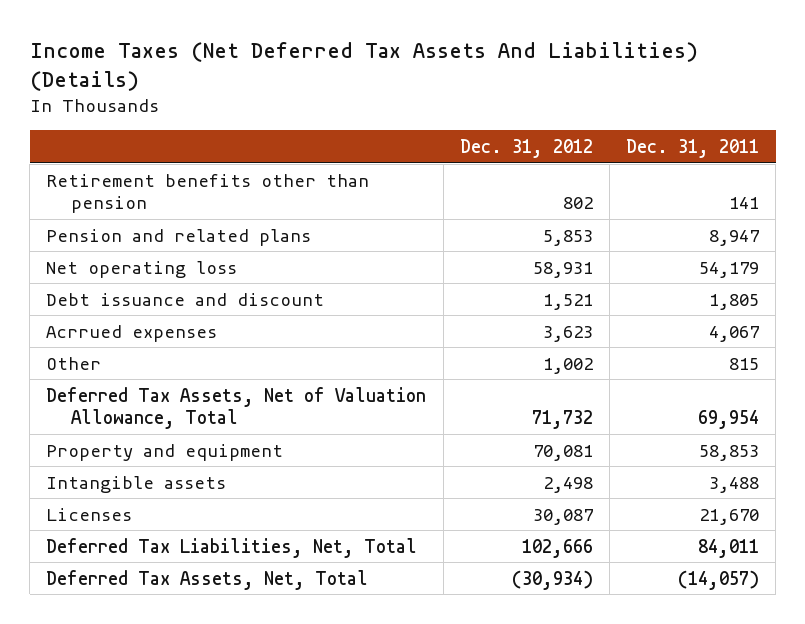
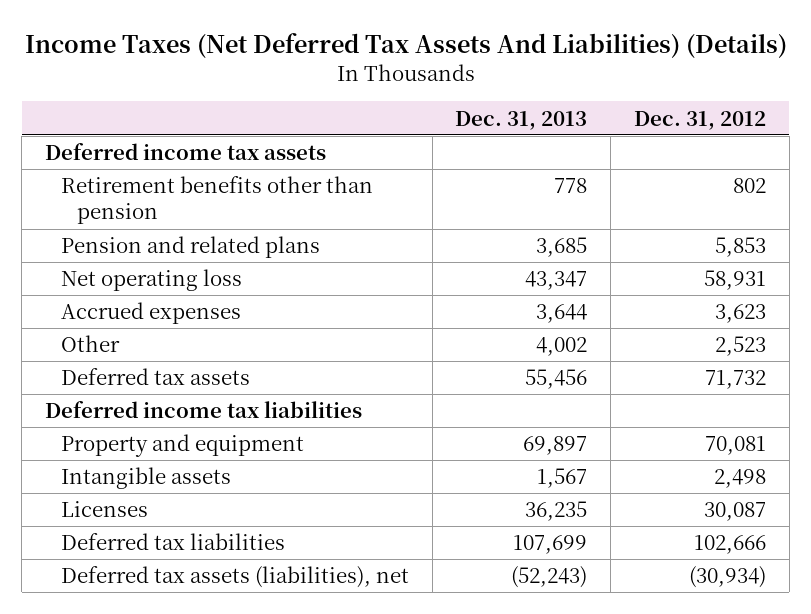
[625,138,759,158] Dec. 31, 2011 -> none
none -> [455,110,588,130] Dec. 31, 2013
none -> [44,143,326,161] Deferred income tax assets
[46,292,325,306] Debt issuance and discount -> none
[46,324,218,342] Acrrued expenses -> [60,302,241,325] Accrued expenses
[542,357,593,374] 1,002 -> [715,336,767,357] 2,523
[46,386,427,430] Deferred Tax Assets, Net of Valuation Allowance, Total -> [60,368,250,386] Deferred tax assets
none -> [44,401,362,419] Deferred income tax liabilities
[46,537,418,558] Deferred Tax Liabilities, Net, Total -> [60,533,285,551] Deferred tax liabilities
[46,569,369,590] Deferred Tax Assets, Net, Total -> [60,566,409,589] Deferred tax assets (liabilities), net

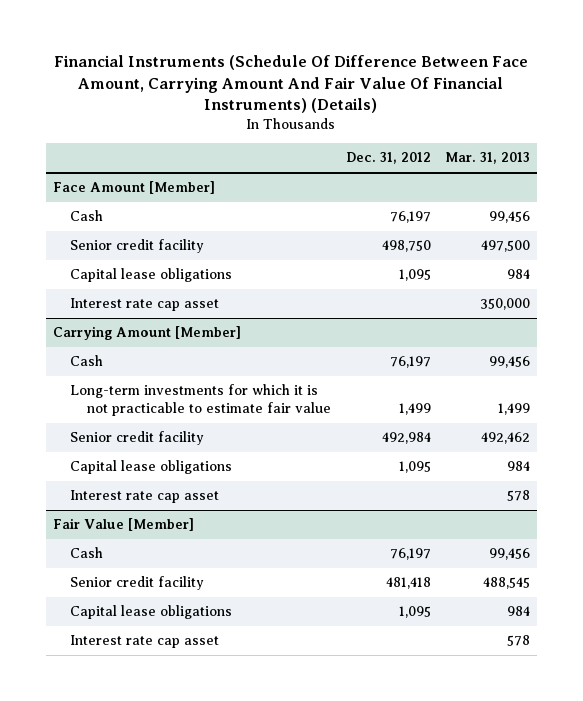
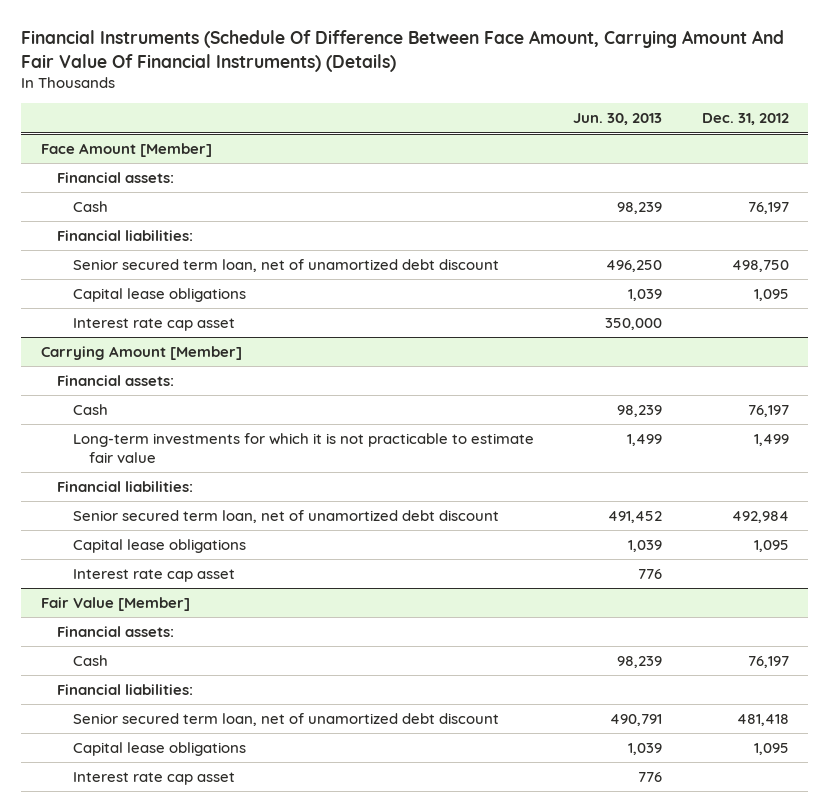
[444,152,530,165] Mar. 31, 2013 -> none
none -> [573,113,663,126] Jun. 30, 2013
none -> [56,171,174,183] Financial assets:
none -> [56,229,193,241] Financial liabilities:
[69,239,204,254] Senior credit facility -> [72,258,499,272] Senior secured term loan, net of unamortized debt discount
none -> [56,374,174,386] Financial assets:
none -> [56,480,193,492] Financial liabilities:
[69,431,204,446] Senior credit facility -> [72,509,499,523] Senior secured term loan, net of unamortized debt discount
none -> [56,625,174,637] Financial assets:
none -> [56,683,193,695] Financial liabilities:
[69,576,204,591] Senior credit facility -> [72,712,499,726] Senior secured term loan, net of unamortized debt discount

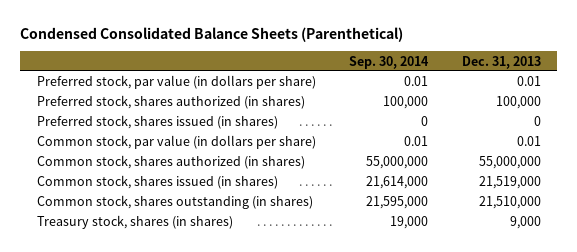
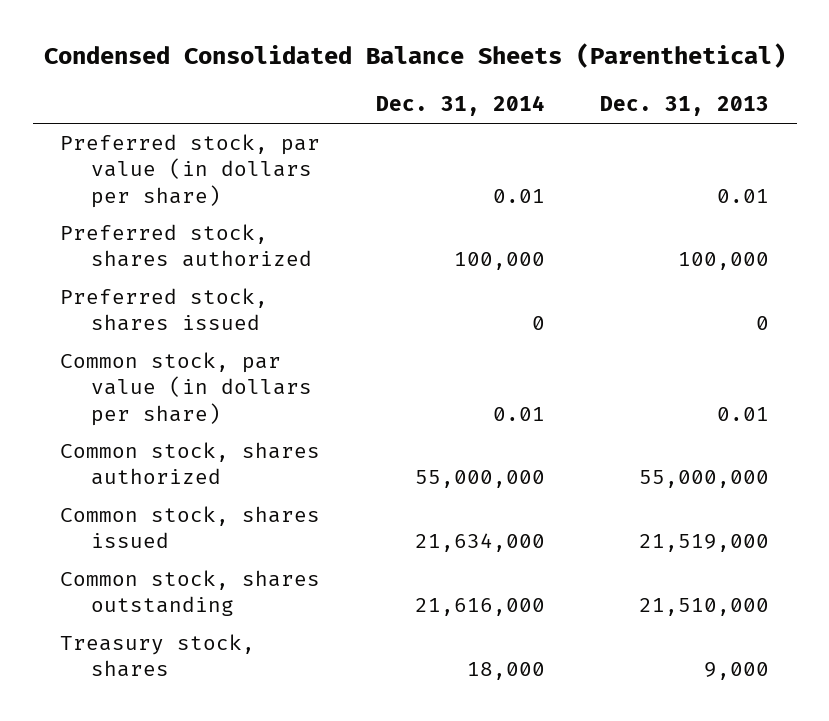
[349,55,430,69] Sep. 30, 2014 -> none
none -> [375,95,545,117] Dec. 31, 2014
[36,95,305,110] Preferred stock, shares authorized (in shares) -> [60,224,312,268] Preferred stock, shares authorized
[36,115,278,130] Preferred stock, shares issued (in shares) -> [60,288,269,332] Preferred stock, shares issued
[36,155,305,170] Common stock, shares authorized (in shares) -> [60,442,321,486] Common stock, shares authorized
[36,175,278,190] Common stock, shares issued (in shares) -> [60,506,321,549] Common stock, shares issued
[36,195,313,210] Common stock, shares outstanding (in shares) -> [60,570,321,617] Common stock, shares outstanding
[36,215,233,230] Treasury stock, shares (in shares) -> [60,634,256,678] Treasury stock, shares

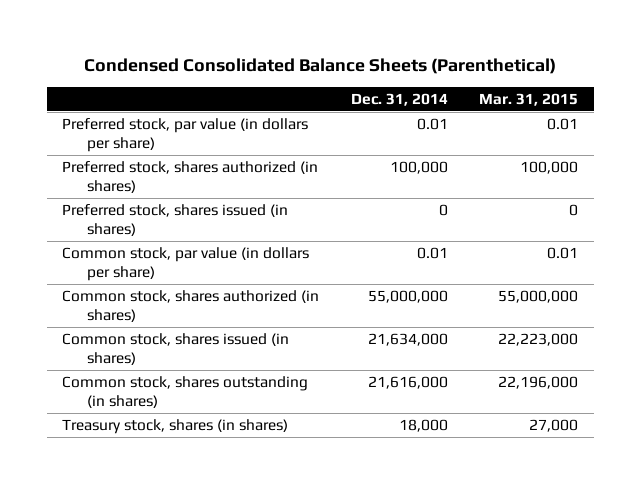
[599,96,769,117] Dec. 31, 2013 -> none
none -> [478,92,578,106] Mar. 31, 2015
[60,224,312,268] Preferred stock, shares authorized -> [62,161,319,193] Preferred stock, shares authorized (in shares)
[60,288,269,332] Preferred stock, shares issued -> [62,204,289,236] Preferred stock, shares issued (in shares)
[60,442,321,486] Common stock, shares authorized -> [62,290,320,322] Common stock, shares authorized (in shares)
[60,506,321,549] Common stock, shares issued -> [62,333,290,365] Common stock, shares issued (in shares)
[60,570,321,617] Common stock, shares outstanding -> [62,376,309,408] Common stock, shares outstanding (in shares)
[60,634,256,678] Treasury stock, shares -> [62,419,289,435] Treasury stock, shares (in shares)

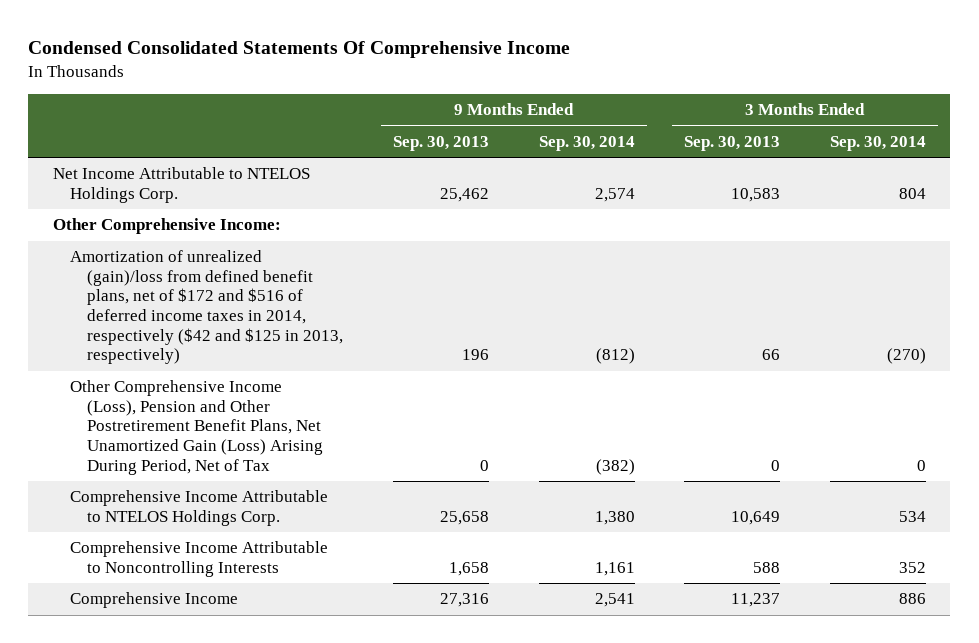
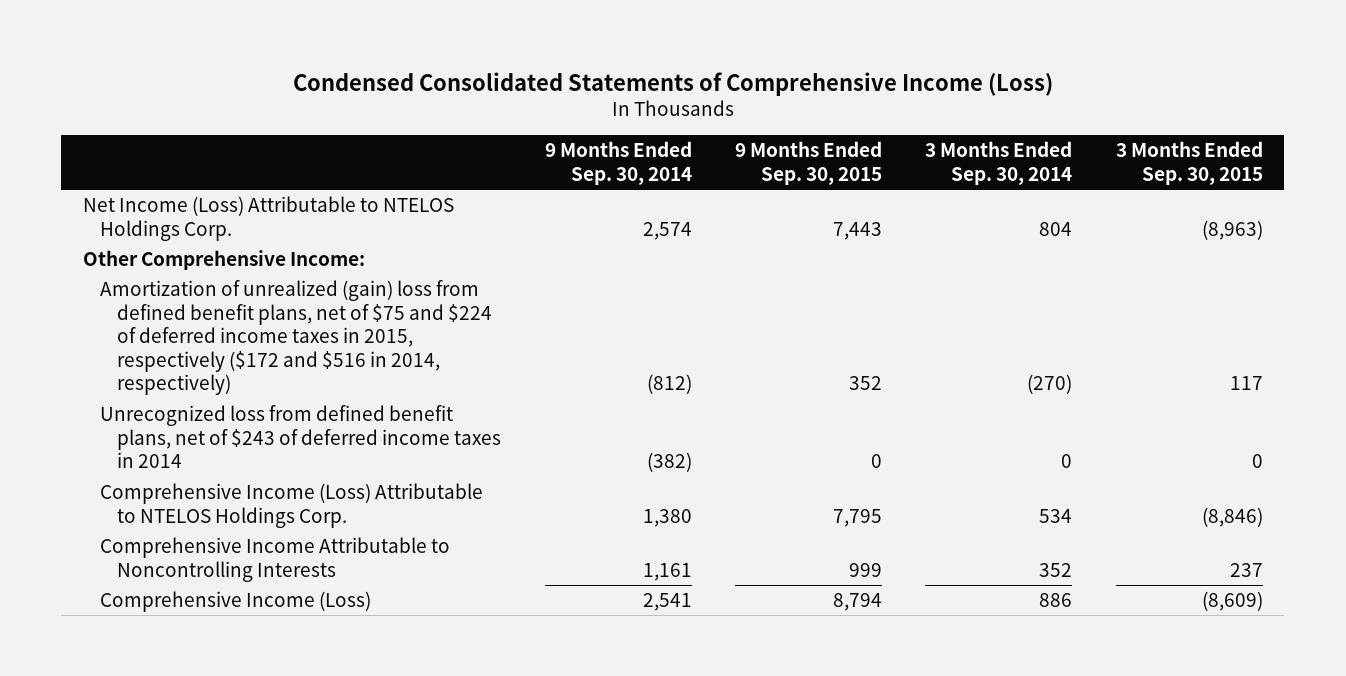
[28,41,571,59] Condensed Consolidated Statements Of Comprehensive Income -> [292,71,1053,96] Condensed Consolidated Statements of Comprehensive Income (Loss)
[392,135,489,151] Sep. 30, 2013 -> none
[684,135,781,151] Sep. 30, 2013 -> none
none -> [734,141,882,185] 9 Months Ended Sep. 30, 2015
none -> [1115,141,1263,185] 3 Months Ended Sep. 30, 2015
[52,167,310,203] Net Income Attributable to NTELOS Holdings Corp. -> [83,196,455,241] Net Income (Loss) Attributable to NTELOS Holdings Corp.
[70,250,344,365] Amortization of unrealized (gain)/loss from defined benefit plans, net of $172 and $516 of deferred income taxes in 2014, respectively ($42 and $125 in 2013, respectively) -> [100,280,493,396] Amortization of unrealized (gain) loss from defined benefit plans, net of $75 and $224 of deferred income taxes in 2015, respectively ($172 and $516 in 2014, respectively)
[70,380,324,475] Other Comprehensive Income (Loss), Pension and Other Postretirement Benefit Plans, Net Unamortized Gain (Loss) Arising During Period, Net of Tax -> [100,405,502,469] Unrecognized loss from defined benefit plans, net of $243 of deferred income taxes in 2014
[70,490,329,526] Comprehensive Income Attributable to NTELOS Holdings Corp. -> [100,483,484,528] Comprehensive Income (Loss) Attributable to NTELOS Holdings Corp.
[70,592,239,609] Comprehensive Income -> [100,591,372,613] Comprehensive Income (Loss)

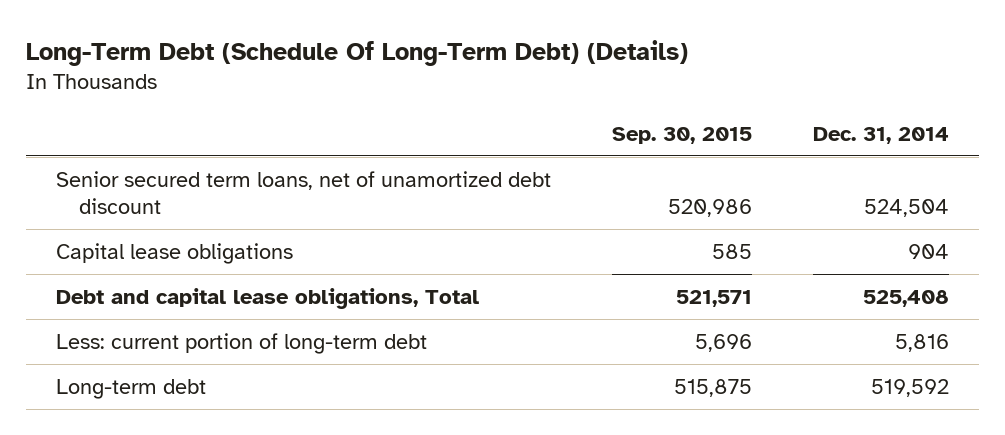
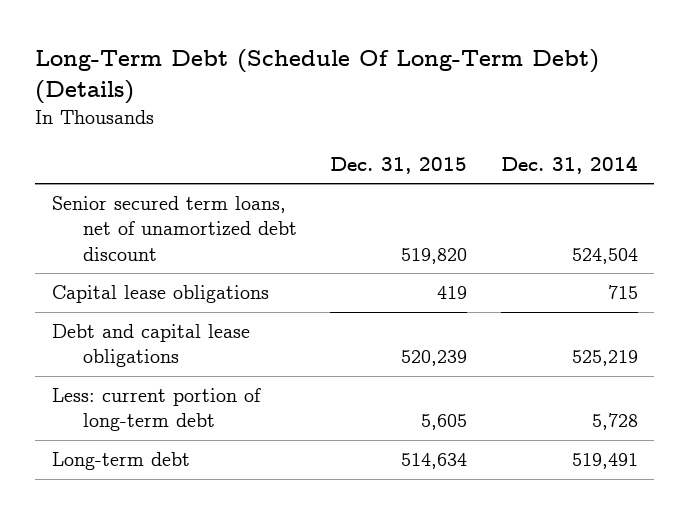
[612,126,753,144] Sep. 30, 2015 -> none
none -> [330,156,468,174] Dec. 31, 2015
[907,243,949,259] 904 -> [607,285,638,300] 715
[56,287,480,309] Debt and capital lease obligations, Total -> [51,324,250,368] Debt and capital lease obligations
[862,289,949,307] 525,408 -> [571,350,638,367] 525,219
[894,333,949,352] 5,816 -> [591,413,638,431] 5,728
[870,378,949,397] 519,592 -> [571,453,638,470] 519,491

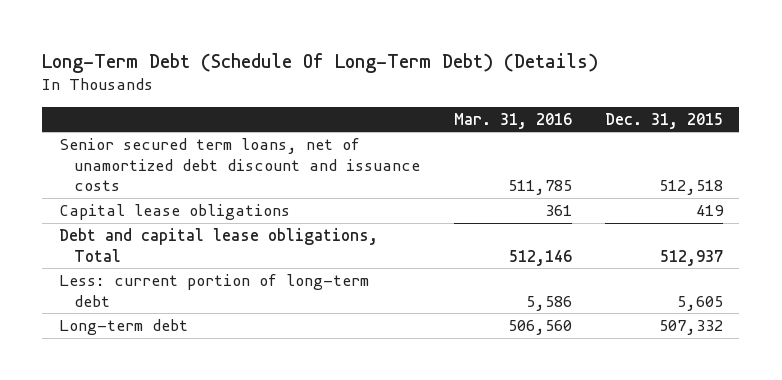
[500,155,638,174] Dec. 31, 2014 -> none
none -> [453,112,572,129] Mar. 31, 2016
[51,196,297,261] Senior secured term loans, net of unamortized debt discount -> [58,138,421,192] Senior secured term loans, net of unamortized debt discount and issuance costs
[401,247,468,264] 519,820 -> [658,180,723,196] 512,518
[51,324,250,368] Debt and capital lease obligations -> [58,228,378,262] Debt and capital lease obligations, Total
[401,350,468,367] 520,239 -> [659,249,723,266] 512,937
[401,453,468,470] 514,634 -> [658,320,723,336] 507,332

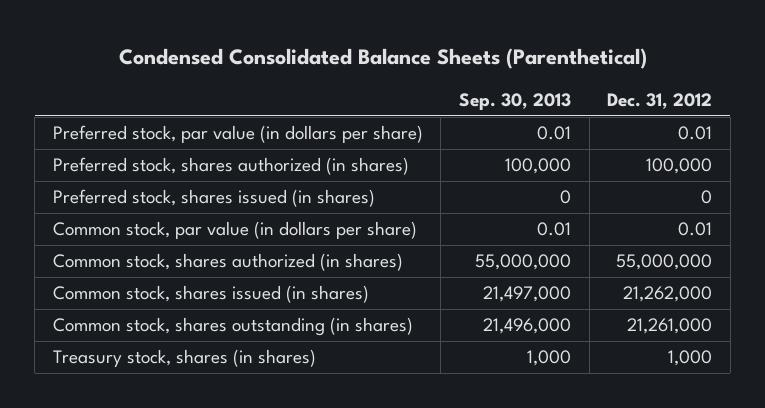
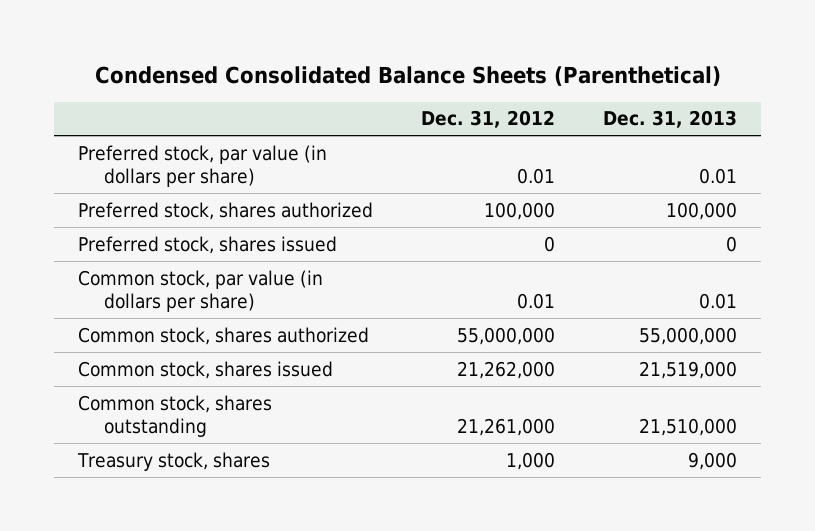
[459,92,572,110] Sep. 30, 2013 -> none
none -> [603,110,738,129] Dec. 31, 2013
[52,157,409,176] Preferred stock, shares authorized (in shares) -> [77,201,373,220] Preferred stock, shares authorized
[52,189,375,208] Preferred stock, shares issued (in shares) -> [77,235,337,254] Preferred stock, shares issued
[52,253,403,272] Common stock, shares authorized (in shares) -> [77,326,369,345] Common stock, shares authorized
[52,285,369,304] Common stock, shares issued (in shares) -> [77,360,333,379] Common stock, shares issued
[52,317,413,337] Common stock, shares outstanding (in shares) -> [77,394,272,438] Common stock, shares outstanding
[52,349,316,368] Treasury stock, shares (in shares) -> [76,451,270,471] Treasury stock, shares

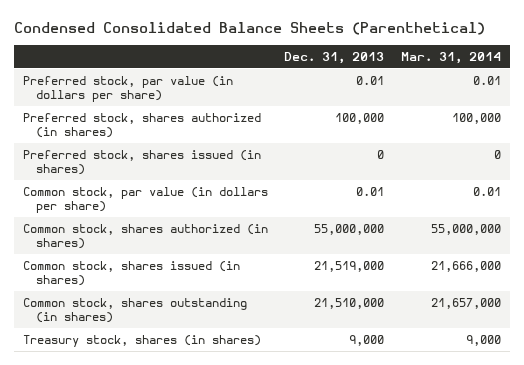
[421,110,556,129] Dec. 31, 2012 -> none
none -> [401,51,502,64] Mar. 31, 2014
[77,201,373,220] Preferred stock, shares authorized -> [22,113,261,139] Preferred stock, shares authorized (in shares)
[77,235,337,254] Preferred stock, shares issued -> [22,150,261,176] Preferred stock, shares issued (in shares)
[77,326,369,345] Common stock, shares authorized -> [22,224,268,250] Common stock, shares authorized (in shares)
[77,360,333,379] Common stock, shares issued -> [22,261,240,287] Common stock, shares issued (in shares)
[77,394,272,438] Common stock, shares outstanding -> [22,298,247,324] Common stock, shares outstanding (in shares)
[76,451,270,471] Treasury stock, shares -> [22,335,261,348] Treasury stock, shares (in shares)

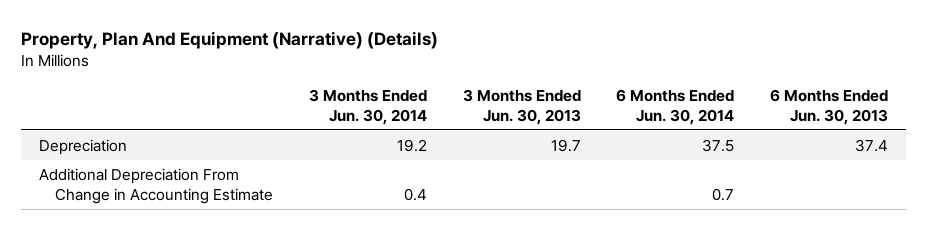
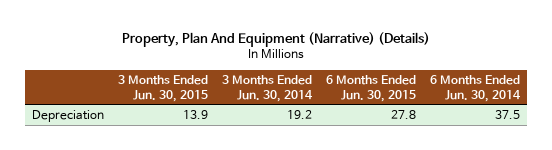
[462,88,581,125] 3 Months Ended Jun. 30, 2013 -> none
[770,88,889,125] 6 Months Ended Jun. 30, 2013 -> none
none -> [117,74,208,102] 3 Months Ended Jun. 30, 2015
none -> [325,74,416,102] 6 Months Ended Jun. 30, 2015
[39,168,274,204] Additional Depreciation From Change in Accounting Estimate -> none

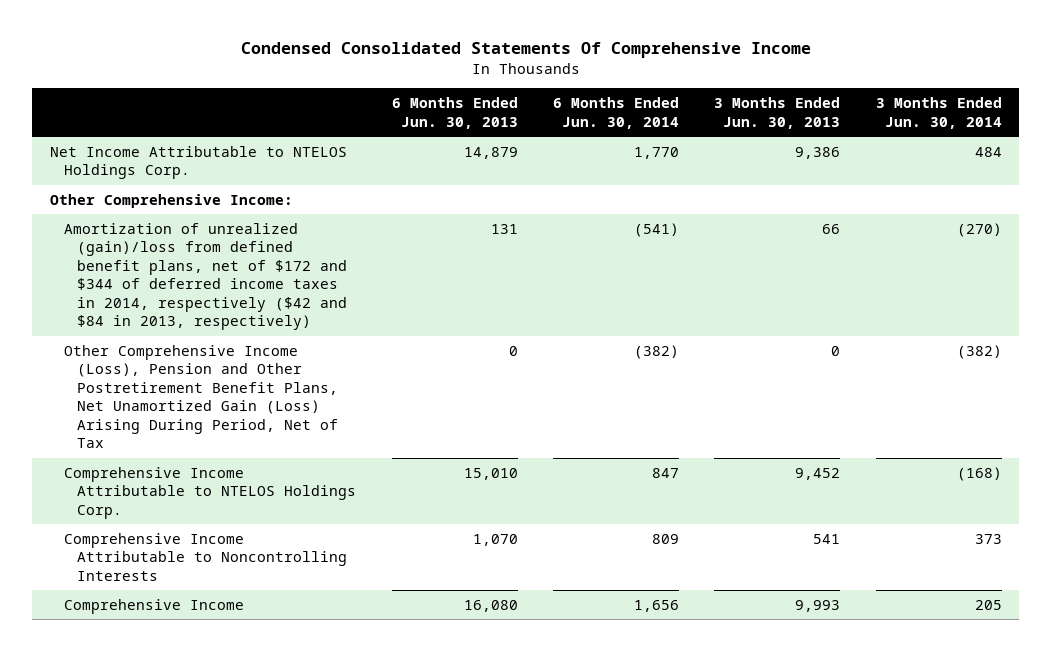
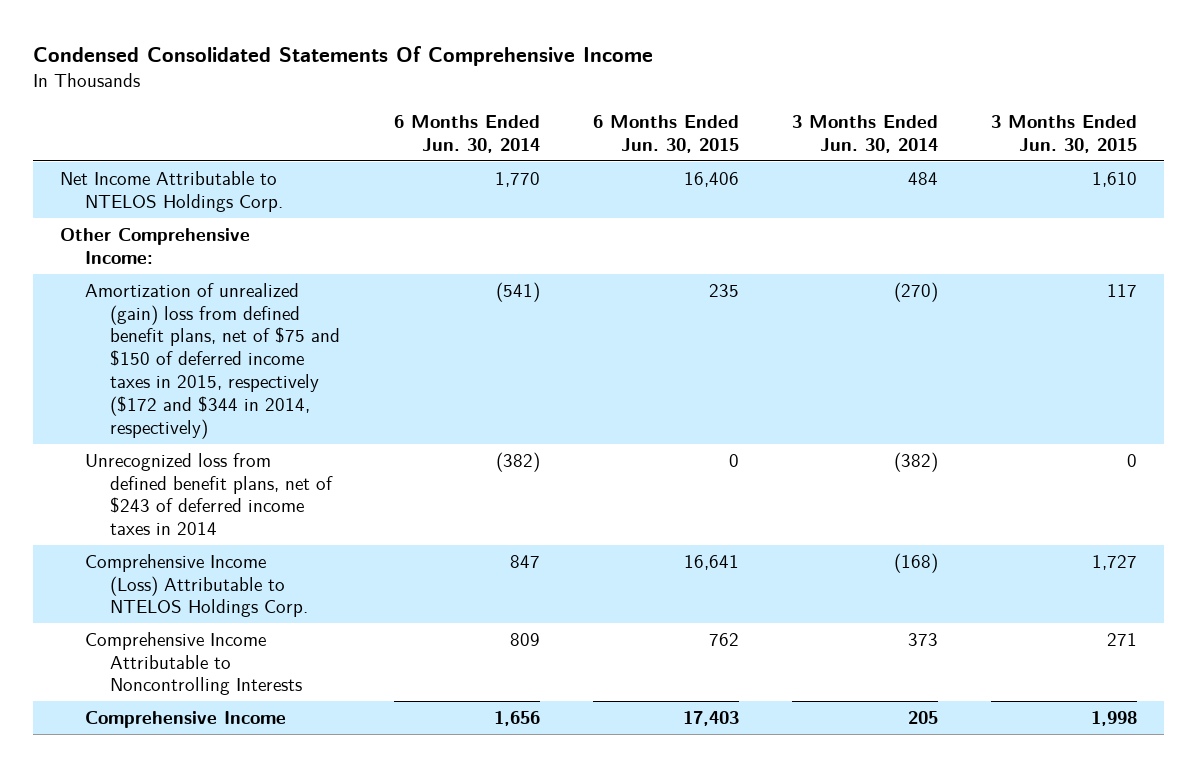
[391,97,518,129] 6 Months Ended Jun. 30, 2013 -> none
[714,97,841,129] 3 Months Ended Jun. 30, 2013 -> none
none -> [592,114,739,153] 6 Months Ended Jun. 30, 2015
none -> [991,114,1138,153] 3 Months Ended Jun. 30, 2015
[63,222,348,331] Amortization of unrealized (gain)/loss from defined benefit plans, net of $172 and $344 of deferred income taxes in 2014, respectively ($42 and $84 in 2013, respectively) -> [84,282,341,439] Amortization of unrealized (gain) loss from defined benefit plans, net of $75 and $150 of deferred income taxes in 2015, respectively ($172 and $344 in 2014, respectively)
[63,344,339,449] Other Comprehensive Income (Loss), Pension and Other Postretirement Benefit Plans, Net Unamortized Gain (Loss) Arising During Period, Net of Tax -> [84,452,334,536] Unrecognized loss from defined benefit plans, net of $243 of deferred income taxes in 2014
[63,466,357,519] Comprehensive Income Attributable to NTELOS Holdings Corp. -> [84,553,309,618] Comprehensive Income (Loss) Attributable to NTELOS Holdings Corp.

